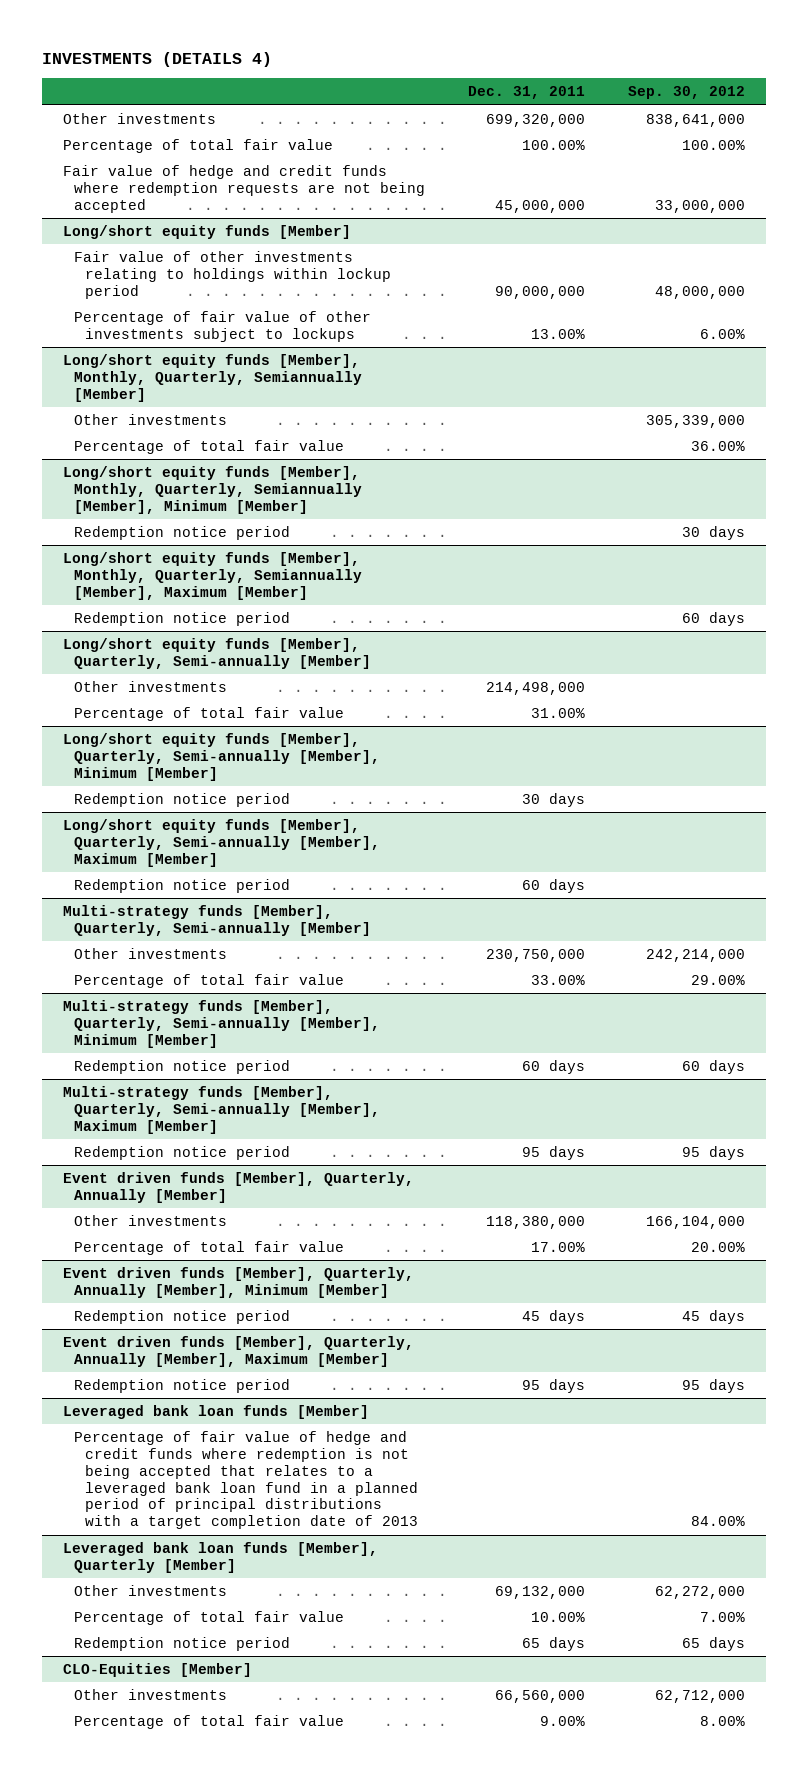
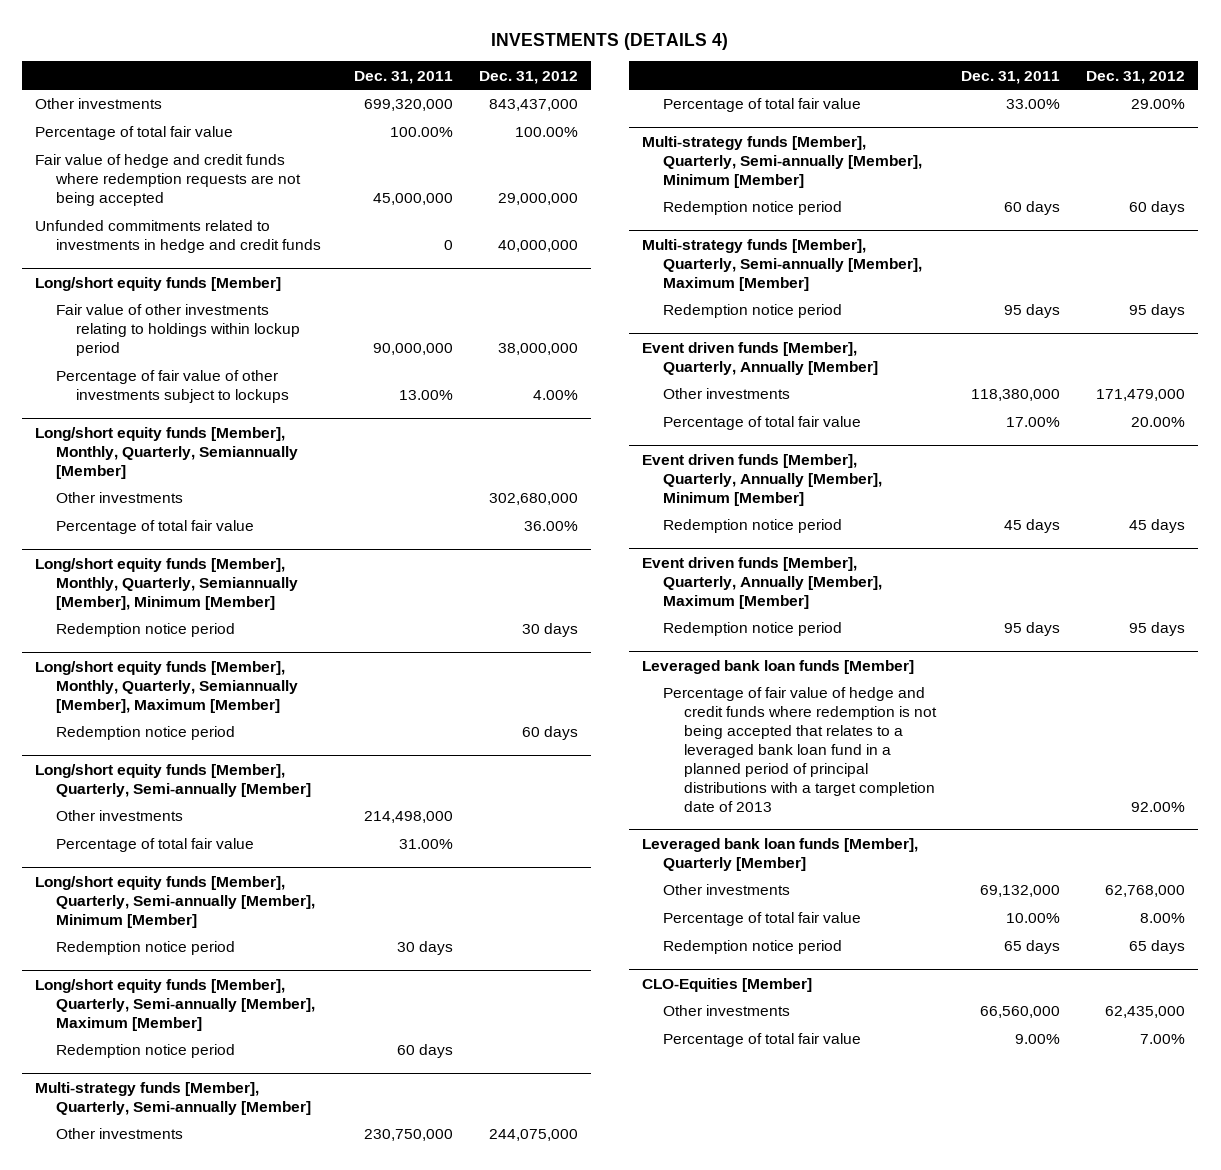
[627,86,745,100] Sep. 30, 2012 -> none
none -> [479,70,579,84] Dec. 31, 2012
none -> [35,220,321,254] Unfunded commitments related to investments in hedge and credit funds

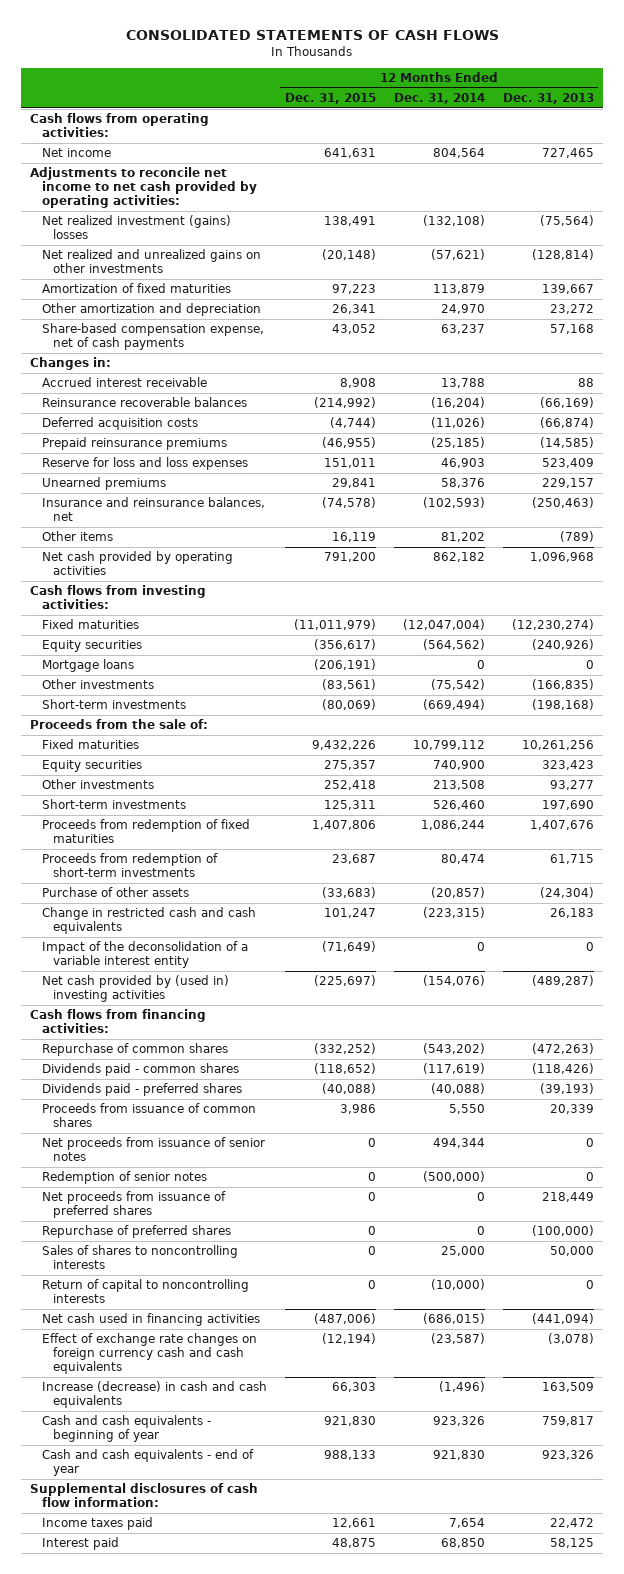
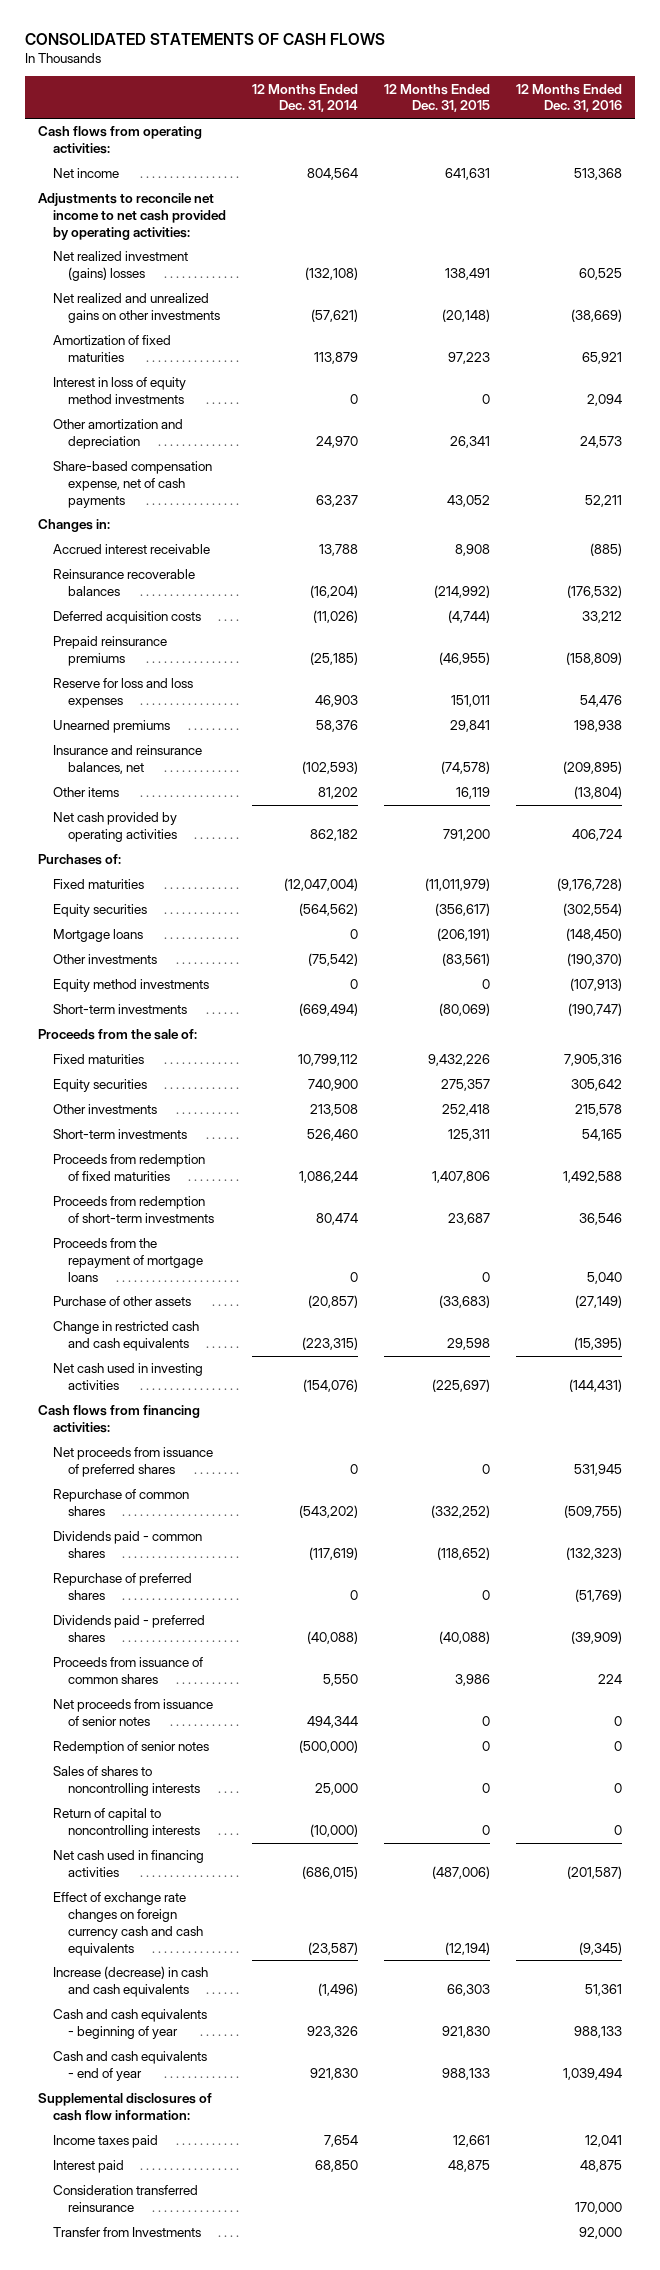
[502,93,594,105] Dec. 31, 2013 -> none
none -> [516,83,623,113] 12 Months Ended Dec. 31, 2016
none -> [52,377,186,405] Interest in loss of equity method investments
[30,585,207,610] Cash flows from investing activities: -> none
none -> [37,854,121,866] Purchases of:
none -> [52,979,209,993] Equity method investments
none -> [52,1238,204,1282] Proceeds from the repayment of mortgage loans
[41,941,248,969] Impact of the deconsolidation of a variable interest entity -> none
[323,908,376,919] 101,247 -> [447,1338,491,1351] 29,598
[41,975,229,1003] Net cash provided by (used in) investing activities -> [52,1363,203,1391] Net cash used in investing activities
[41,1191,226,1219] Net proceeds from issuance of preferred shares -> [52,1447,213,1478] Net proceeds from issuance of preferred shares
[41,1225,231,1239] Repurchase of preferred shares -> [52,1573,192,1601] Repurchase of preferred shares
none -> [52,2185,198,2213] Consideration transferred reinsurance
none -> [52,2227,201,2238] Transfer from Investments

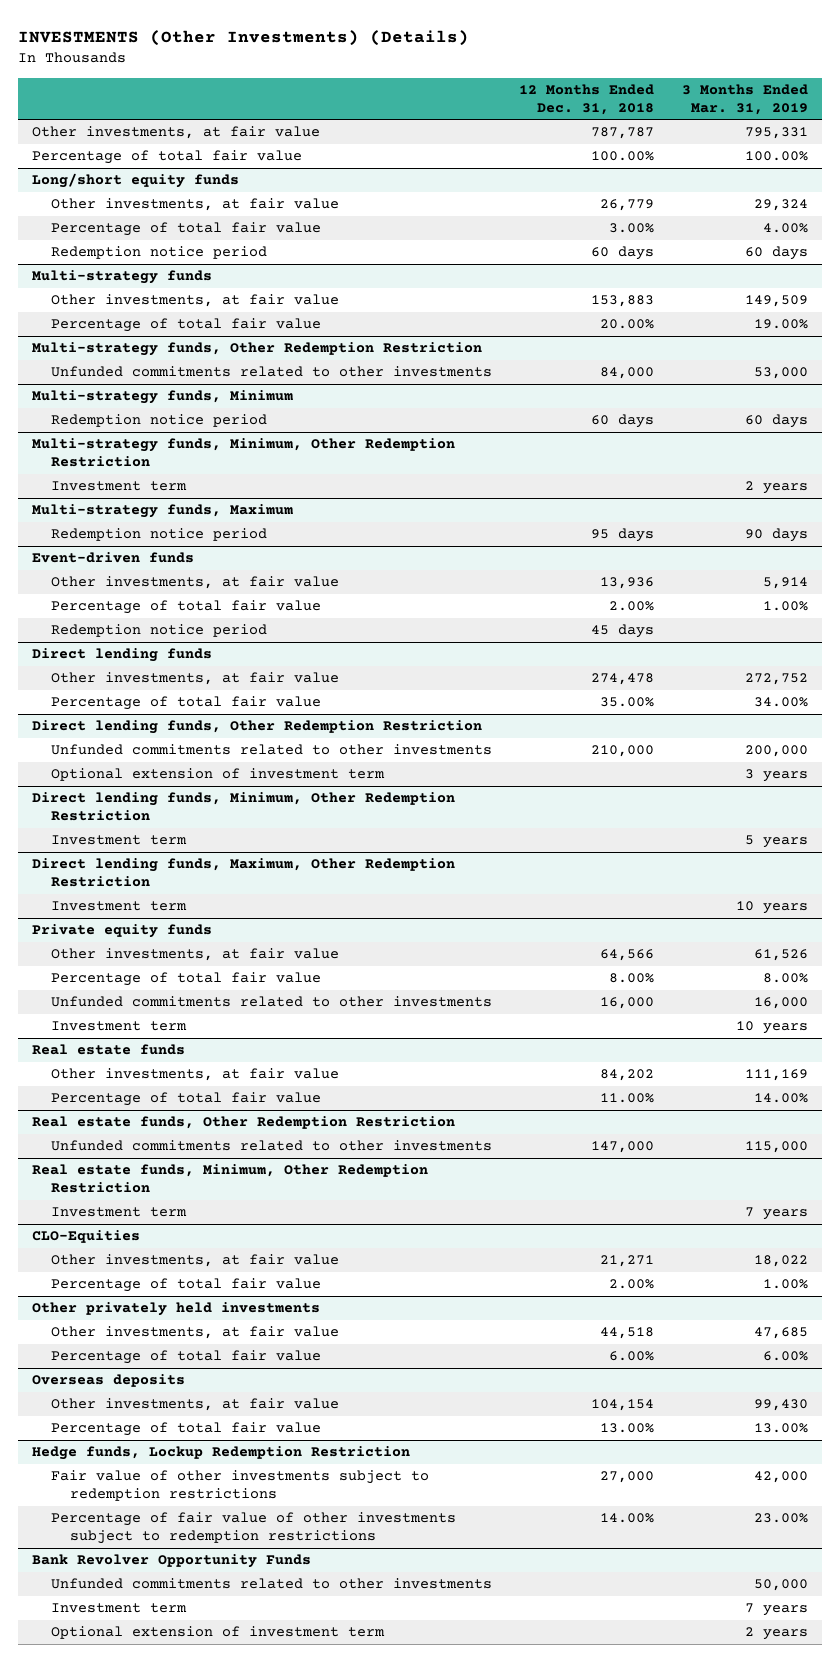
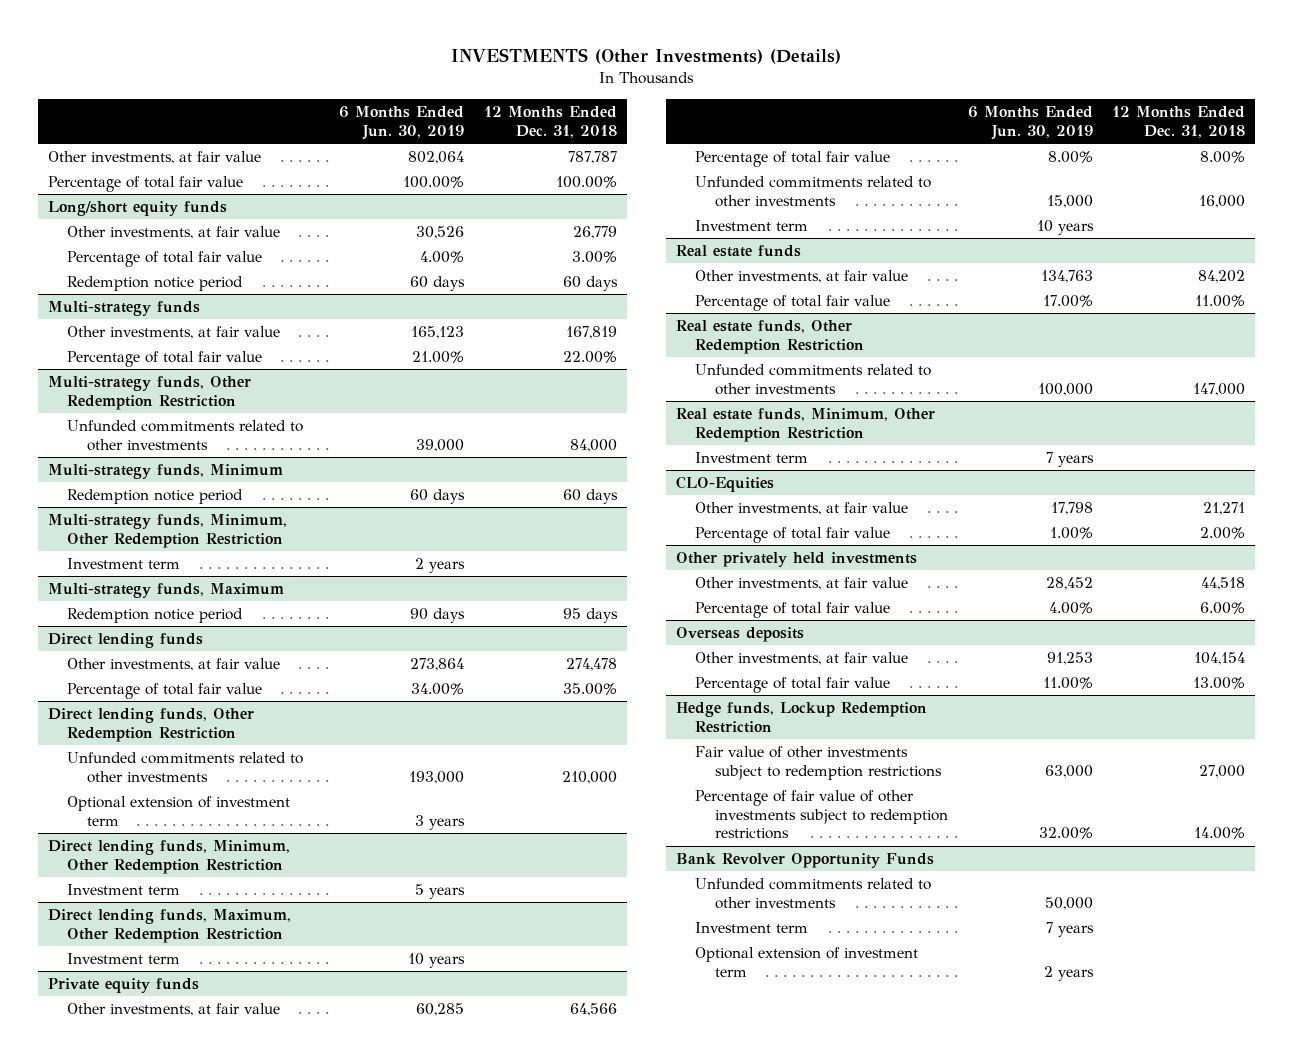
[681,83,808,115] 3 Months Ended Mar. 31, 2019 -> none
none -> [339,106,465,140] 6 Months Ended Jun. 30, 2019
[591,295,655,308] 153,883 -> [565,326,617,340] 167,819
[600,319,655,330] 20.00% -> [562,351,617,364] 22.00%
[32,552,195,564] Event-driven funds -> none
[51,576,340,590] Other investments, at fair value -> none
[51,600,322,615] Percentage of total fair value -> none
[51,624,268,638] Redemption notice period -> none

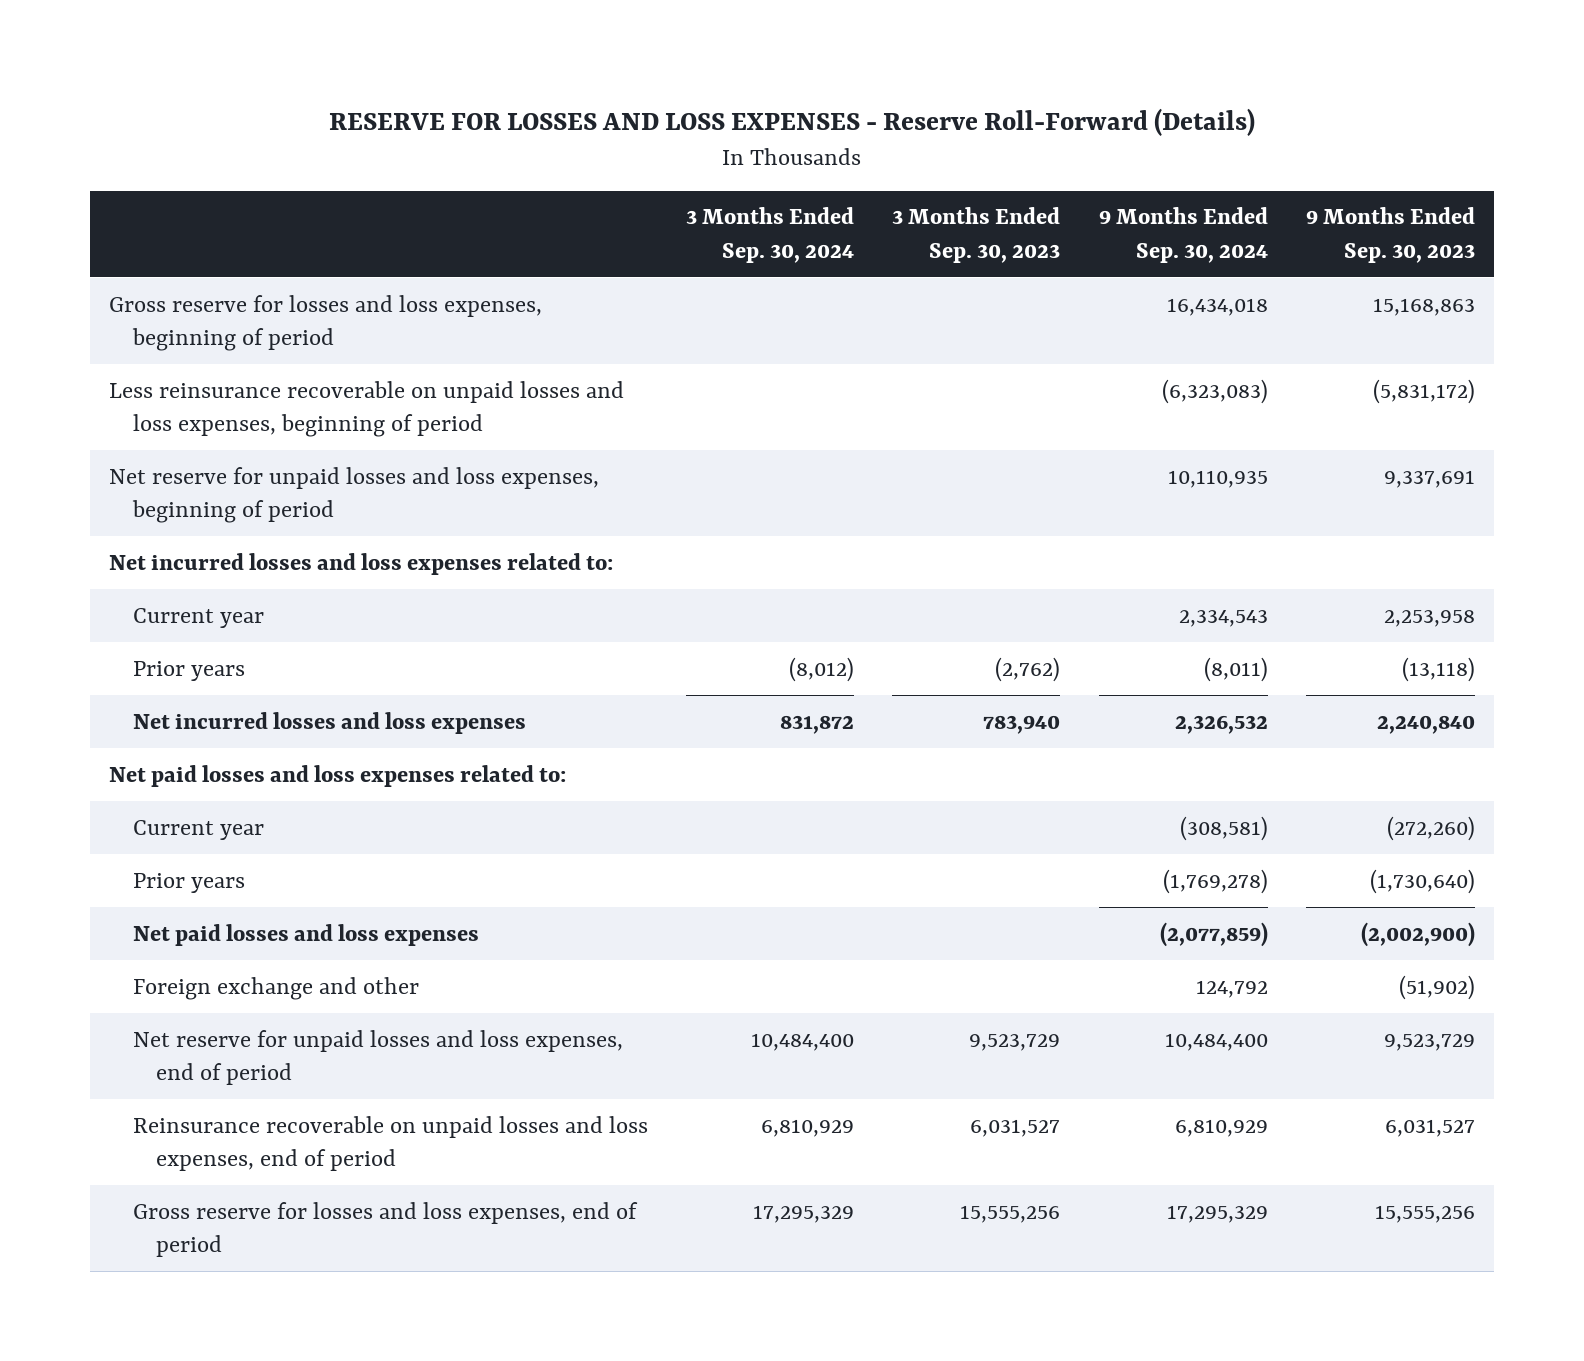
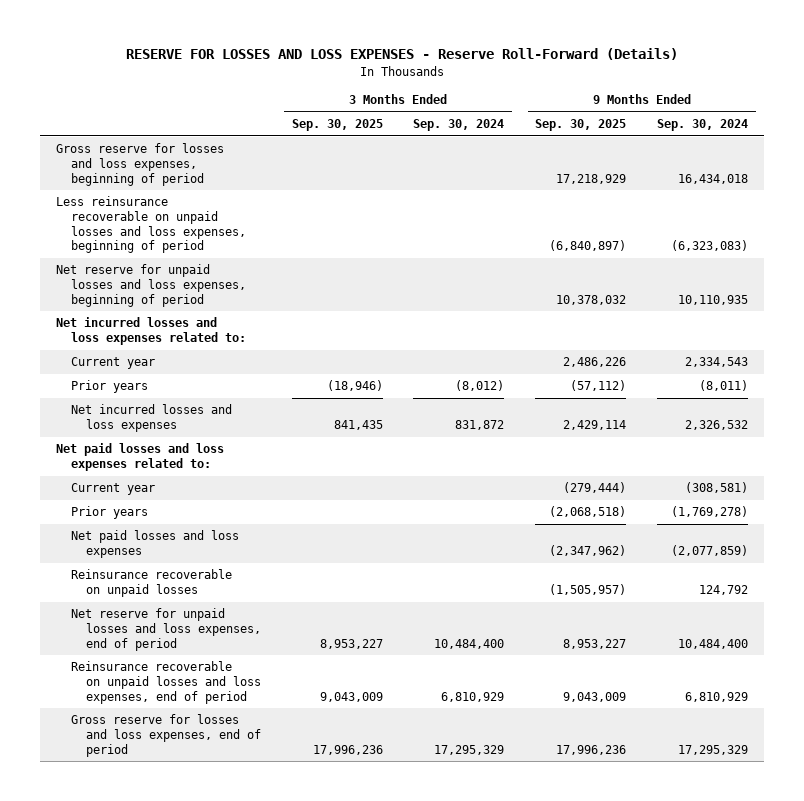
[892,207,1061,263] 3 Months Ended Sep. 30, 2023 -> none
[1306,207,1476,263] 9 Months Ended Sep. 30, 2023 -> none
none -> [291,119,383,132] Sep. 30, 2025
none -> [535,119,627,132] Sep. 30, 2025
[132,976,419,1000] Foreign exchange and other -> [70,569,232,598] Reinsurance recoverable on unpaid losses

